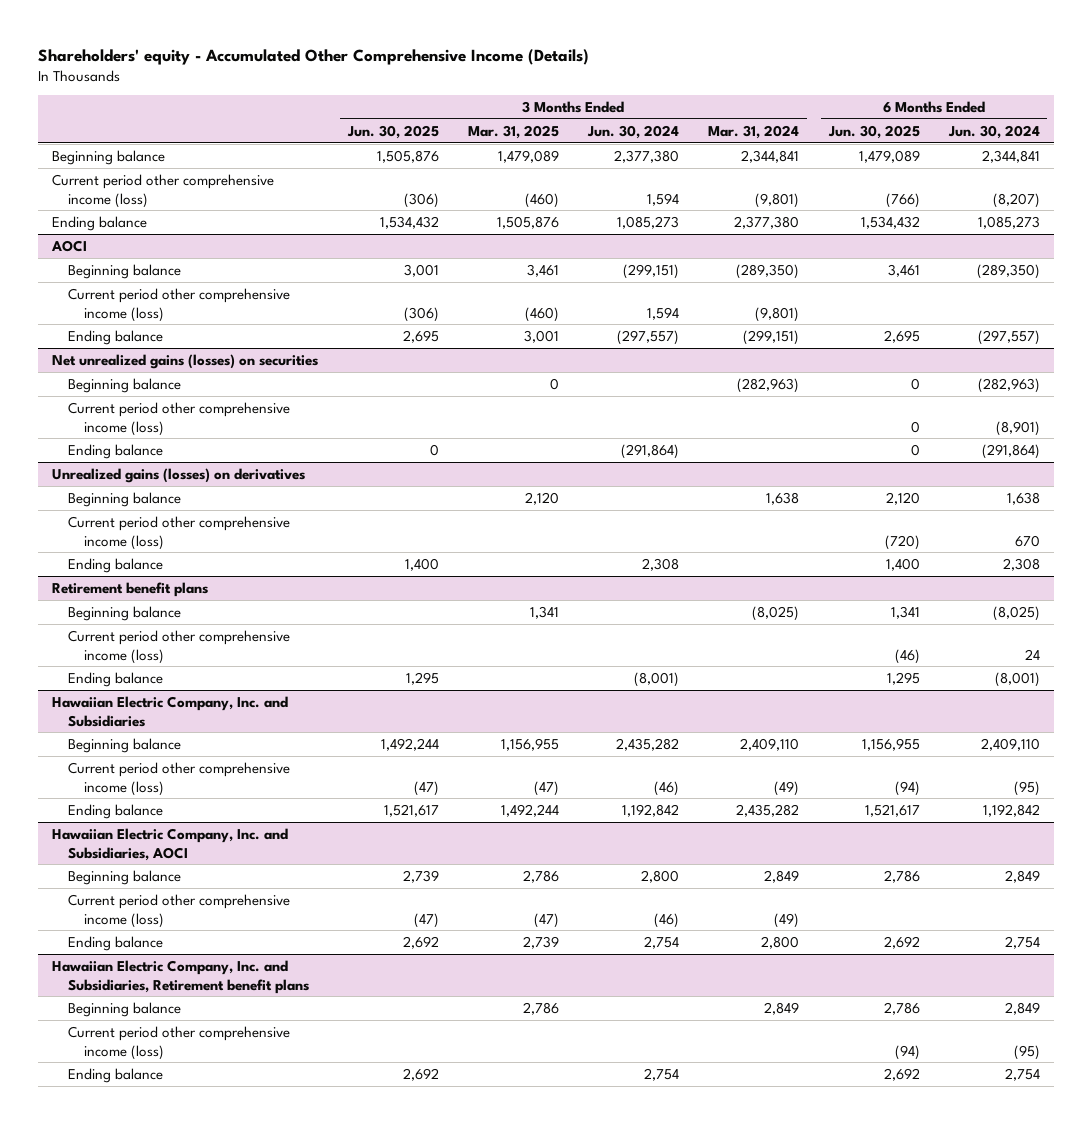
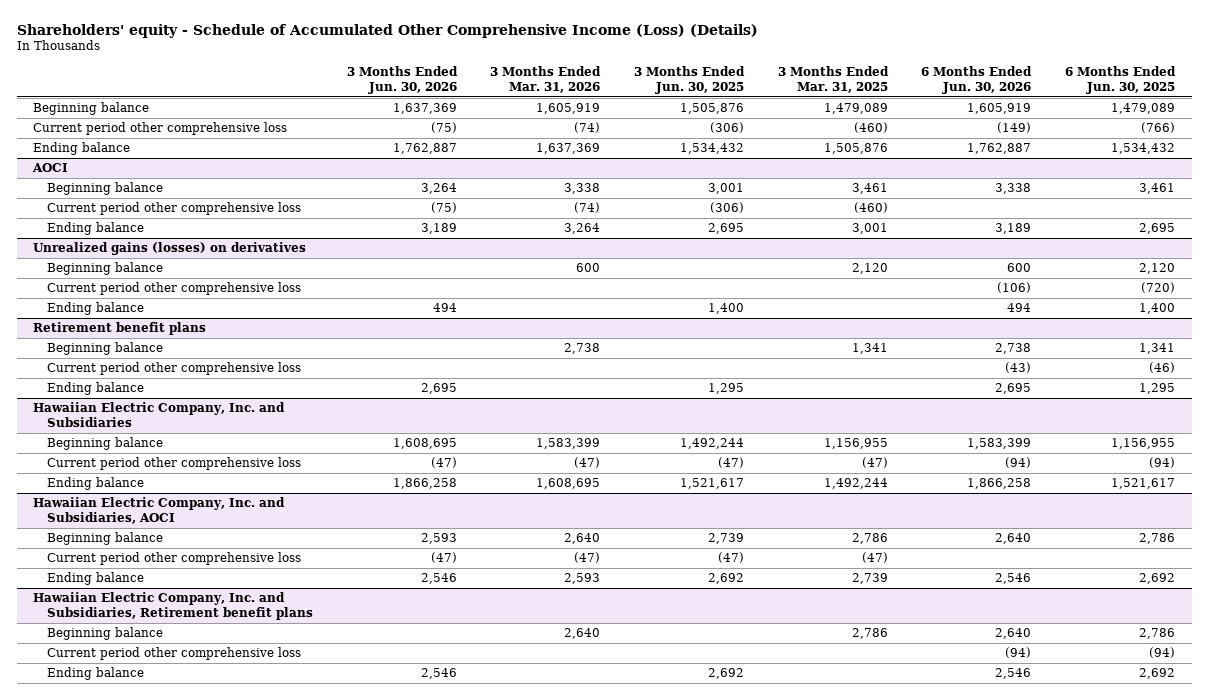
[37,48,589,65] Shareholders' equity - Accumulated Other Comprehensive Income (Details) -> [16,23,758,38] Shareholders' equity - Schedule of Accumulated Other Comprehensive Income (Loss) (Details)
[587,124,680,139] Jun. 30, 2024 -> none
[708,124,800,139] Mar. 31, 2024 -> none
[947,124,1040,139] Jun. 30, 2024 -> none
none -> [346,65,458,94] 3 Months Ended Jun. 30, 2026
none -> [490,65,602,93] 3 Months Ended Mar. 31, 2026
none -> [921,65,1033,94] 6 Months Ended Jun. 30, 2026
[52,173,275,208] Current period other comprehensive income (loss) -> [33,122,288,136] Current period other comprehensive loss
[68,287,291,322] Current period other comprehensive income (loss) -> [47,202,302,216] Current period other comprehensive loss
[52,353,319,369] Net unrealized gains (losses) on securities -> none
[68,377,182,393] Beginning balance -> none
[68,401,291,436] Current period other comprehensive income (loss) -> none
[68,443,164,459] Ending balance -> none
[68,515,291,550] Current period other comprehensive income (loss) -> [47,282,302,296] Current period other comprehensive loss
[68,629,291,664] Current period other comprehensive income (loss) -> [47,362,302,376] Current period other comprehensive loss
[68,761,291,796] Current period other comprehensive income (loss) -> [47,457,302,471] Current period other comprehensive loss
[68,893,291,928] Current period other comprehensive income (loss) -> [47,552,302,566] Current period other comprehensive loss
[68,1025,291,1060] Current period other comprehensive income (loss) -> [47,647,302,661] Current period other comprehensive loss

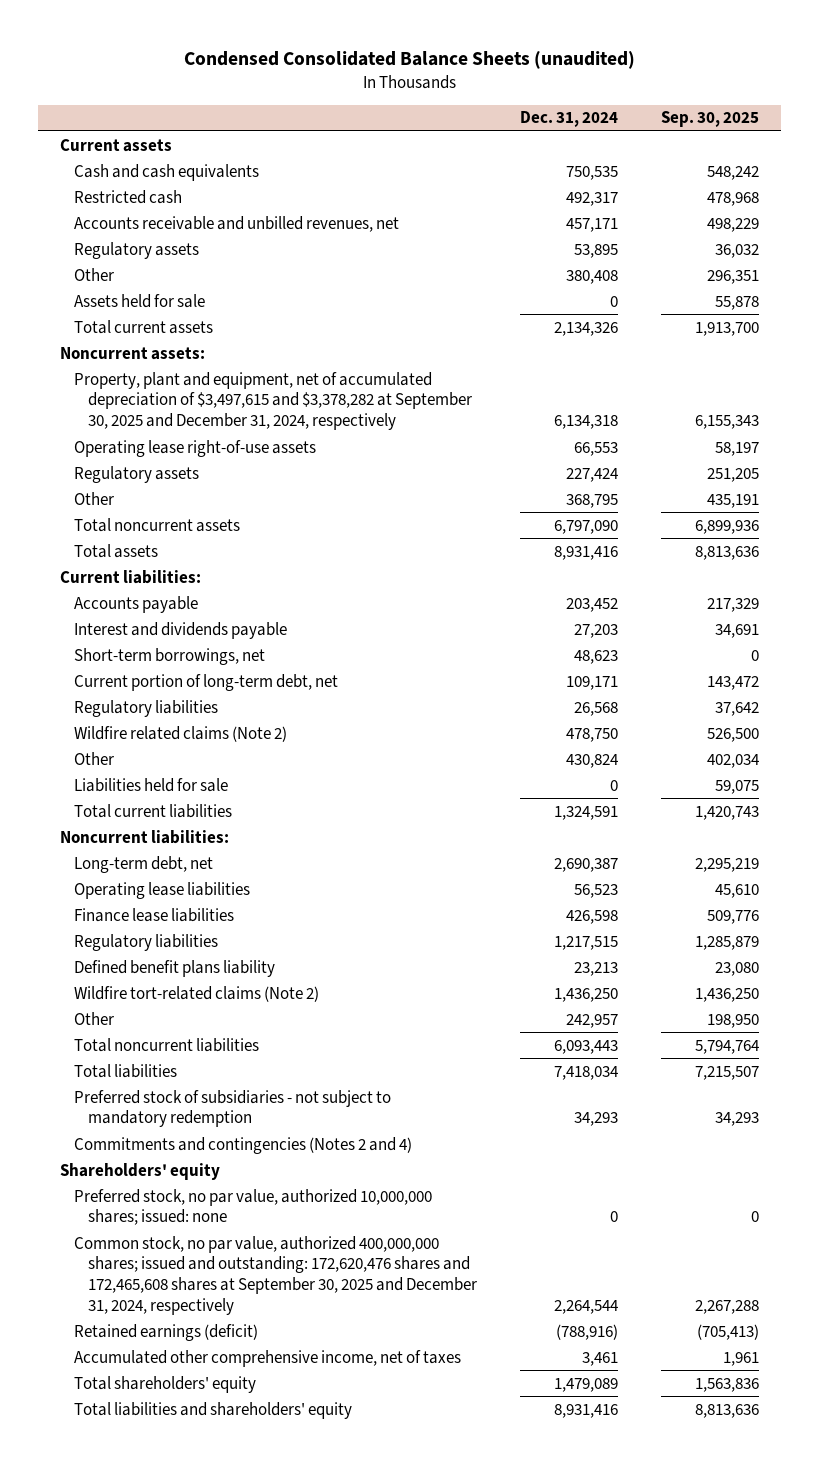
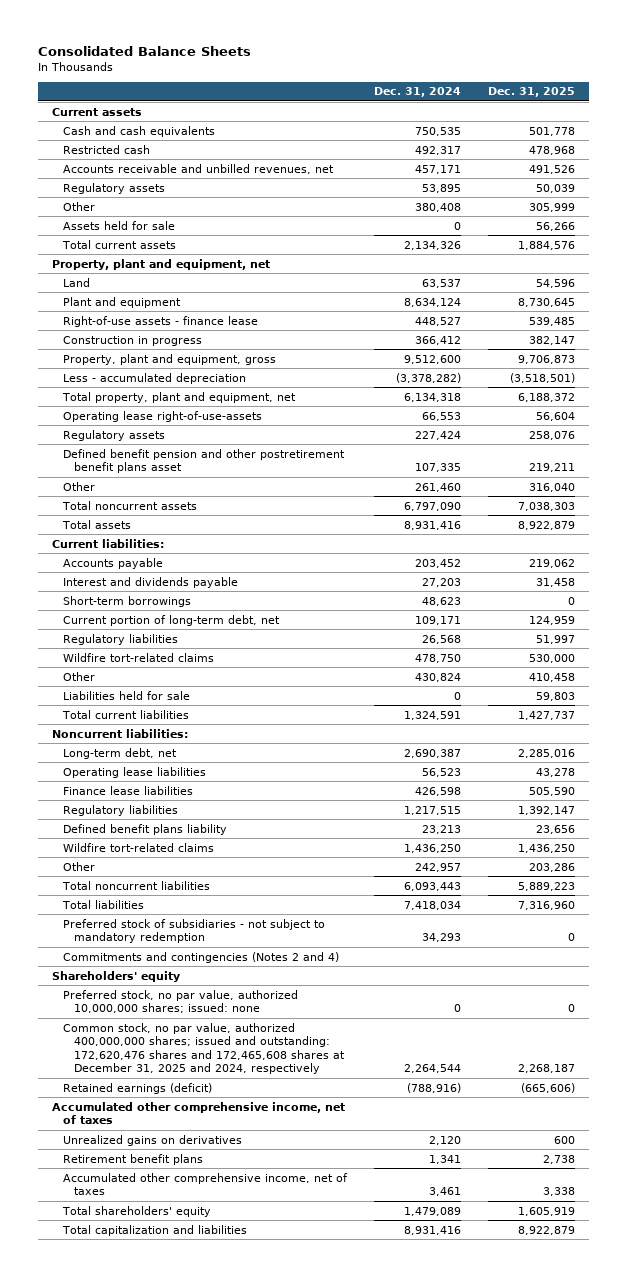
[183,50,635,69] Condensed Consolidated Balance Sheets (unaudited) -> [38,45,252,56] Consolidated Balance Sheets
[661,111,760,128] Sep. 30, 2025 -> none
none -> [488,87,576,98] Dec. 31, 2025
[59,346,205,360] Noncurrent assets: -> none
none -> [51,258,270,270] Property, plant and equipment, net
none -> [62,277,90,287] Land
none -> [62,296,181,308] Plant and equipment
none -> [62,315,258,327] Right-of-use assets - finance lease
none -> [62,335,202,346] Construction in progress
none -> [62,353,276,365] Property, plant and equipment, gross
none -> [62,372,246,384] Less - accumulated depreciation
[73,371,472,431] Property, plant and equipment, net of accumulated depreciation of $3,497,615 and $3,378,282 at September 30, 2025 and December 31, 2024, respectively -> [61,391,296,403] Total property, plant and equipment, net
[73,439,316,457] Operating lease right-of-use assets -> [62,410,262,422] Operating lease right-of-use-assets
none -> [62,448,345,474] Defined benefit pension and other postretirement benefit plans asset
[565,493,618,508] 368,795 -> [414,482,461,492] 261,460
[73,647,265,665] Short-term borrowings, net -> [62,595,191,607] Short-term borrowings
[73,725,287,742] Wildfire related claims (Note 2) -> [62,652,214,662] Wildfire tort-related claims
[73,985,319,1002] Wildfire tort-related claims (Note 2) -> [62,842,214,852] Wildfire tort-related claims
[73,1235,477,1316] Common stock, no par value, authorized 400,000,000 shares; issued and outstanding: 172,620,476 shares and 172,465,608 shares at September 30, 2025 and December 31, 2024, respectively -> [62,1022,345,1075] Common stock, no par value, authorized 400,000,000 shares; issued and outstanding: 172,620,476 shares and 172,465,608 shares at December 31, 2025 and 2024, respectively
none -> [51,1101,345,1125] Accumulated other comprehensive income, net of taxes
none -> [62,1134,242,1146] Unrealized gains on derivatives
none -> [62,1153,203,1165] Retirement benefit plans
[73,1401,352,1419] Total liabilities and shareholders' equity -> [61,1224,247,1236] Total capitalization and liabilities

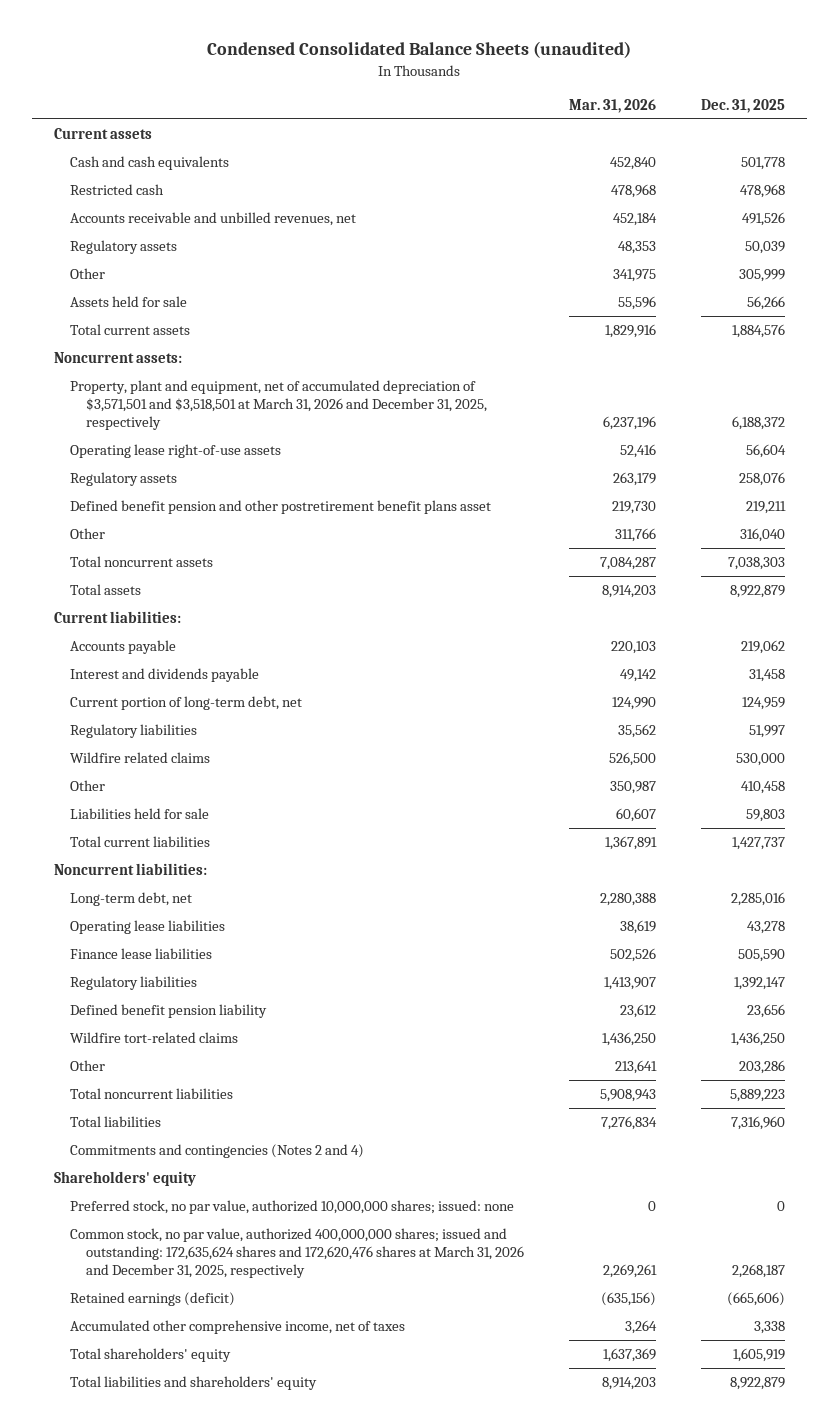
[38,45,252,56] Consolidated Balance Sheets -> [207,41,632,59] Condensed Consolidated Balance Sheets (unaudited)
[373,87,461,98] Dec. 31, 2024 -> none
none -> [568,99,656,114] Mar. 31, 2026
[51,258,270,270] Property, plant and equipment, net -> none
[62,277,90,287] Land -> none
[62,296,181,308] Plant and equipment -> none
[62,315,258,327] Right-of-use assets - finance lease -> none
[62,335,202,346] Construction in progress -> none
[62,353,276,365] Property, plant and equipment, gross -> none
[62,372,246,384] Less - accumulated depreciation -> none
none -> [53,352,182,364] Noncurrent assets:
[61,391,296,403] Total property, plant and equipment, net -> [69,380,487,431] Property, plant and equipment, net of accumulated depreciation of $3,571,501 and $3,518,501 at March 31, 2026 and December 31, 2025, respectively
[62,410,262,422] Operating lease right-of-use-assets -> [69,444,281,459] Operating lease right-of-use assets
[62,595,191,607] Short-term borrowings -> none
[62,652,214,662] Wildfire tort-related claims -> [69,752,210,764] Wildfire related claims
[62,823,227,835] Defined benefit plans liability -> [69,1004,267,1019] Defined benefit pension liability
[62,918,325,944] Preferred stock of subsidiaries - not subject to mandatory redemption -> none
[62,1022,345,1075] Common stock, no par value, authorized 400,000,000 shares; issued and outstanding: 172,620,476 shares and 172,465,608 shares at December 31, 2025 and 2024, respectively -> [69,1228,524,1279] Common stock, no par value, authorized 400,000,000 shares; issued and outstanding: 172,635,624 shares and 172,620,476 shares at March 31, 2026 and December 31, 2025, respectively
[51,1101,345,1125] Accumulated other comprehensive income, net of taxes -> none
[62,1134,242,1146] Unrealized gains on derivatives -> none
[62,1153,203,1165] Retirement benefit plans -> none
[61,1224,247,1236] Total capitalization and liabilities -> [69,1376,317,1391] Total liabilities and shareholders' equity

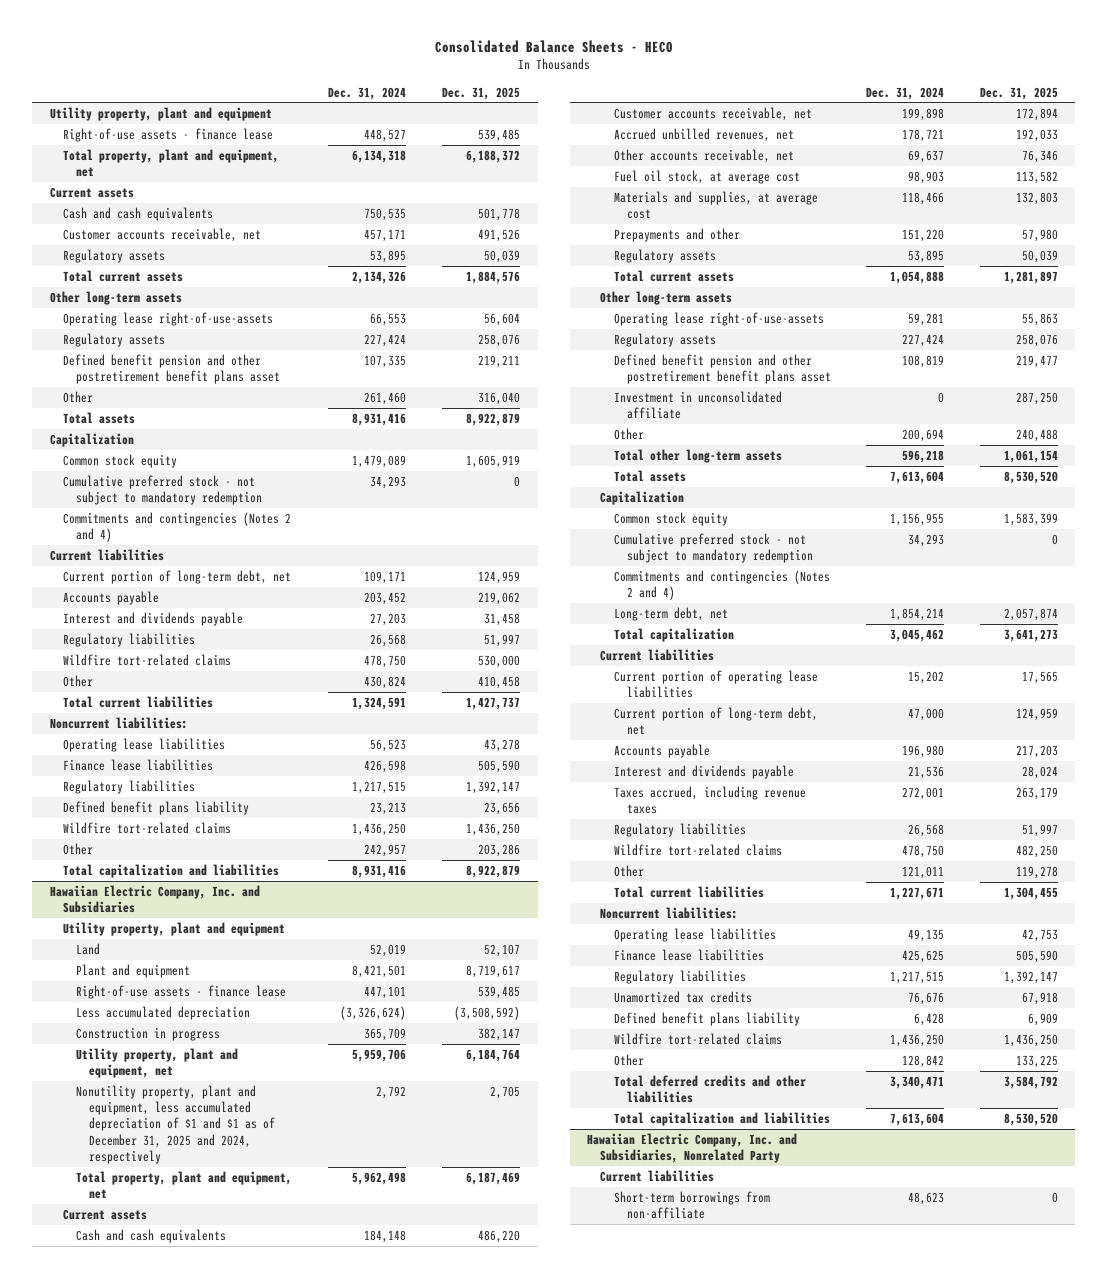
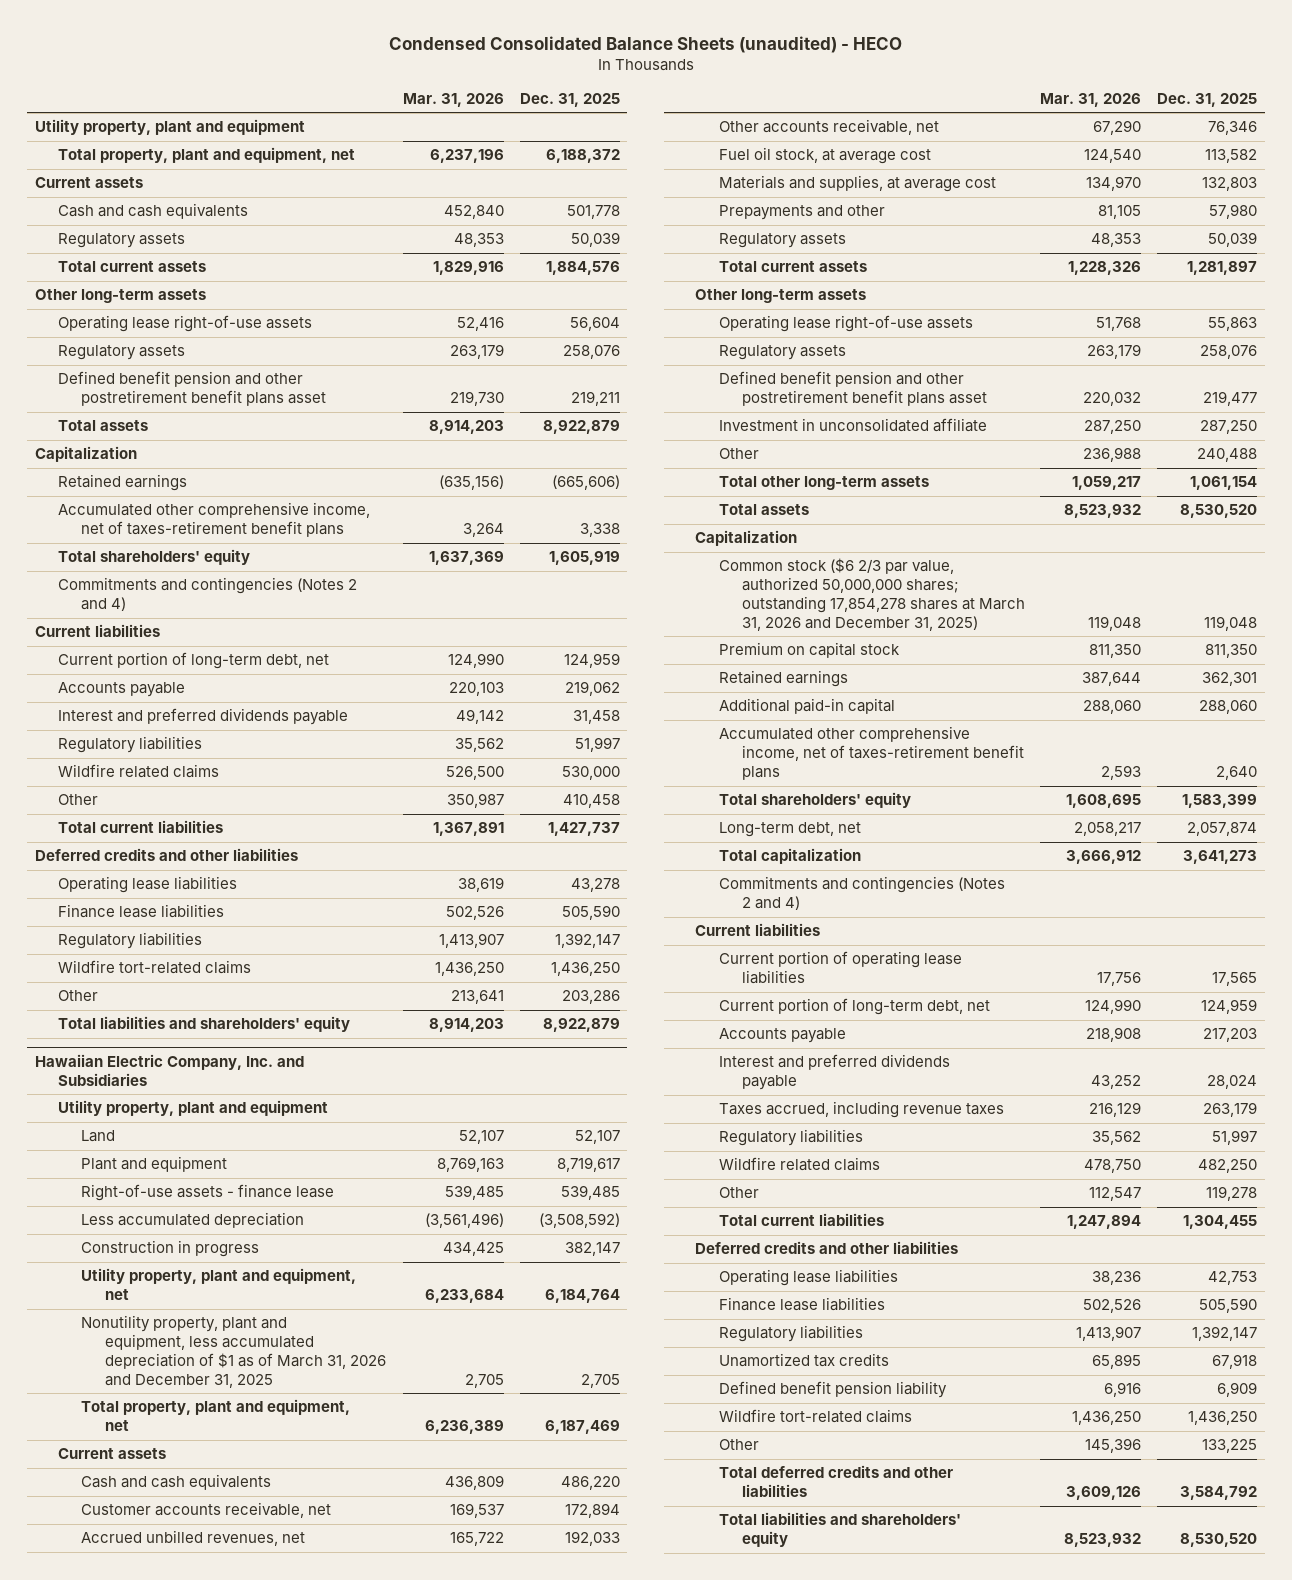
[434,39,673,53] Consolidated Balance Sheets - HECO -> [388,35,902,53] Condensed Consolidated Balance Sheets (unaudited) - HECO
[328,86,407,100] Dec. 31, 2024 -> none
none -> [403,92,505,107] Mar. 31, 2026
[62,127,273,142] Right-of-use assets - finance lease -> none
[62,227,261,242] Customer accounts receivable, net -> none
[62,311,273,326] Operating lease right-of-use-assets -> [58,315,313,333] Operating lease right-of-use assets
[62,390,93,403] Other -> none
[62,474,262,506] Cumulative preferred stock - not subject to mandatory redemption -> none
none -> [58,474,188,492] Retained earnings
none -> [58,502,371,538] Accumulated other comprehensive income, net of taxes-retirement benefit plans
[62,453,177,468] Common stock equity -> [58,549,251,566] Total shareholders' equity
[62,611,243,626] Interest and dividends payable -> [58,708,349,726] Interest and preferred dividends payable
[62,653,231,666] Wildfire tort-related claims -> [58,764,220,779] Wildfire related claims
[49,716,188,729] Noncurrent liabilities: -> none
none -> [34,848,298,862] Deferred credits and other liabilities
[62,800,249,815] Defined benefit plans liability -> none
[62,863,279,878] Total capitalization and liabilities -> [58,1016,351,1033] Total liabilities and shareholders' equity
[75,1084,275,1165] Nonutility property, plant and equipment, less accumulated depreciation of $1 and $1 as of December 31, 2025 and 2024, respectively -> [81,1315,386,1388] Nonutility property, plant and equipment, less accumulated depreciation of $1 as of March 31, 2026 and December 31, 2025
[613,311,824,326] Operating lease right-of-use-assets -> [718,315,973,333] Operating lease right-of-use assets
[613,532,813,564] Cumulative preferred stock - not subject to mandatory redemption -> none
none -> [718,558,1026,631] Common stock ($6 2/3 par value, authorized 50,000,000 shares; outstanding 17,854,278 shares at March 31, 2026 and December 31, 2025)
none -> [718,642,900,659] Premium on capital stock
none -> [718,670,848,688] Retained earnings
none -> [718,698,895,715] Additional paid-in capital
none -> [718,726,1025,781] Accumulated other comprehensive income, net of taxes-retirement benefit plans
[613,511,728,526] Common stock equity -> [718,792,911,809] Total shareholders' equity
[613,569,830,601] Commitments and contingencies (Notes 2 and 4) -> [718,876,1005,911] Commitments and contingencies (Notes 2 and 4)
[613,764,794,779] Interest and dividends payable -> [718,1054,950,1091] Interest and preferred dividends payable
[613,843,782,856] Wildfire tort-related claims -> [718,1157,880,1172] Wildfire related claims
[600,906,739,919] Noncurrent liabilities: -> none
none -> [695,1241,959,1255] Deferred credits and other liabilities
[613,1011,800,1026] Defined benefit plans liability -> [718,1381,947,1399] Defined benefit pension liability
[587,1132,798,1164] Hawaiian Electric Company, Inc. and Subsidiaries, Nonrelated Party -> none
[600,1169,715,1182] Current liabilities -> none
[613,1190,770,1220] Short-term borrowings from non-affiliate -> none
[613,1111,830,1126] Total capitalization and liabilities -> [718,1512,961,1548] Total liabilities and shareholders' equity

